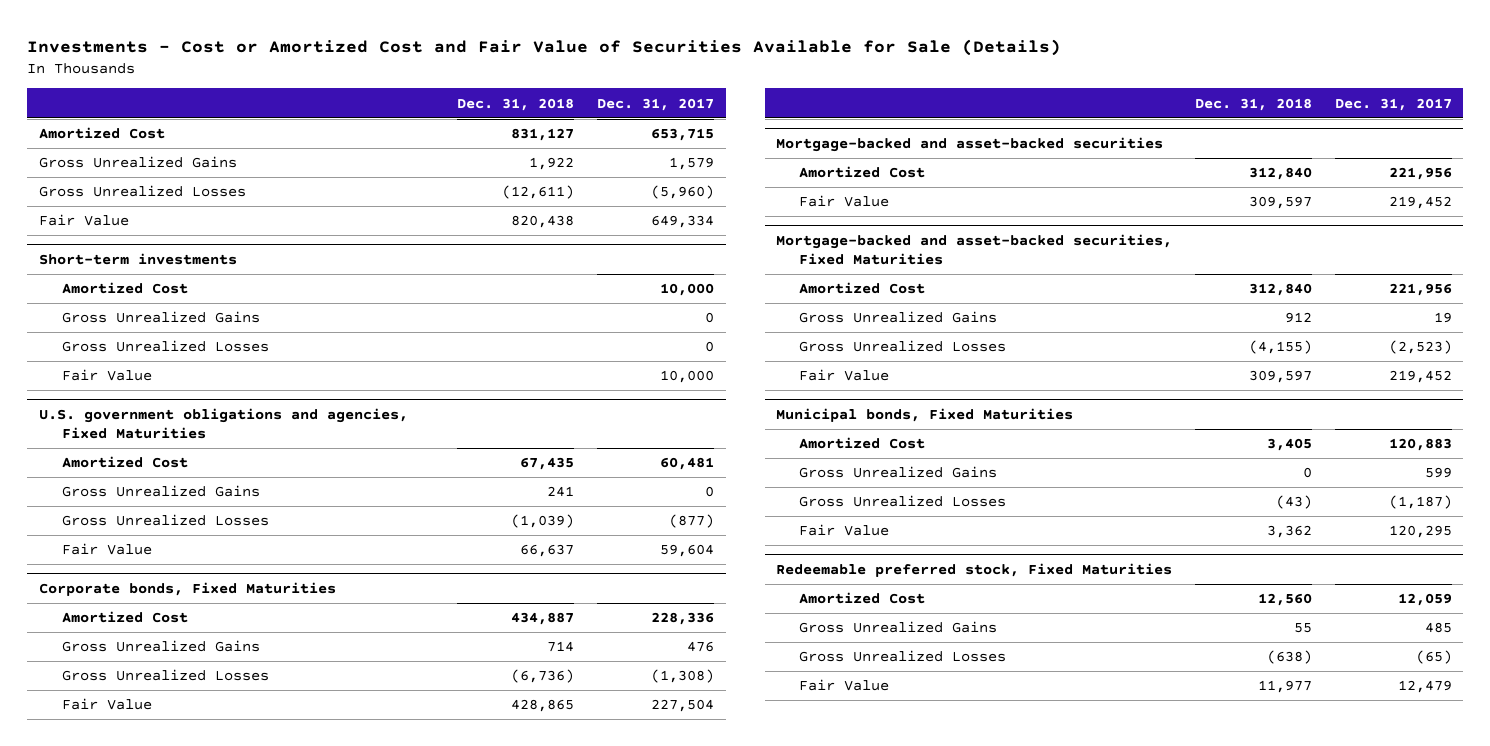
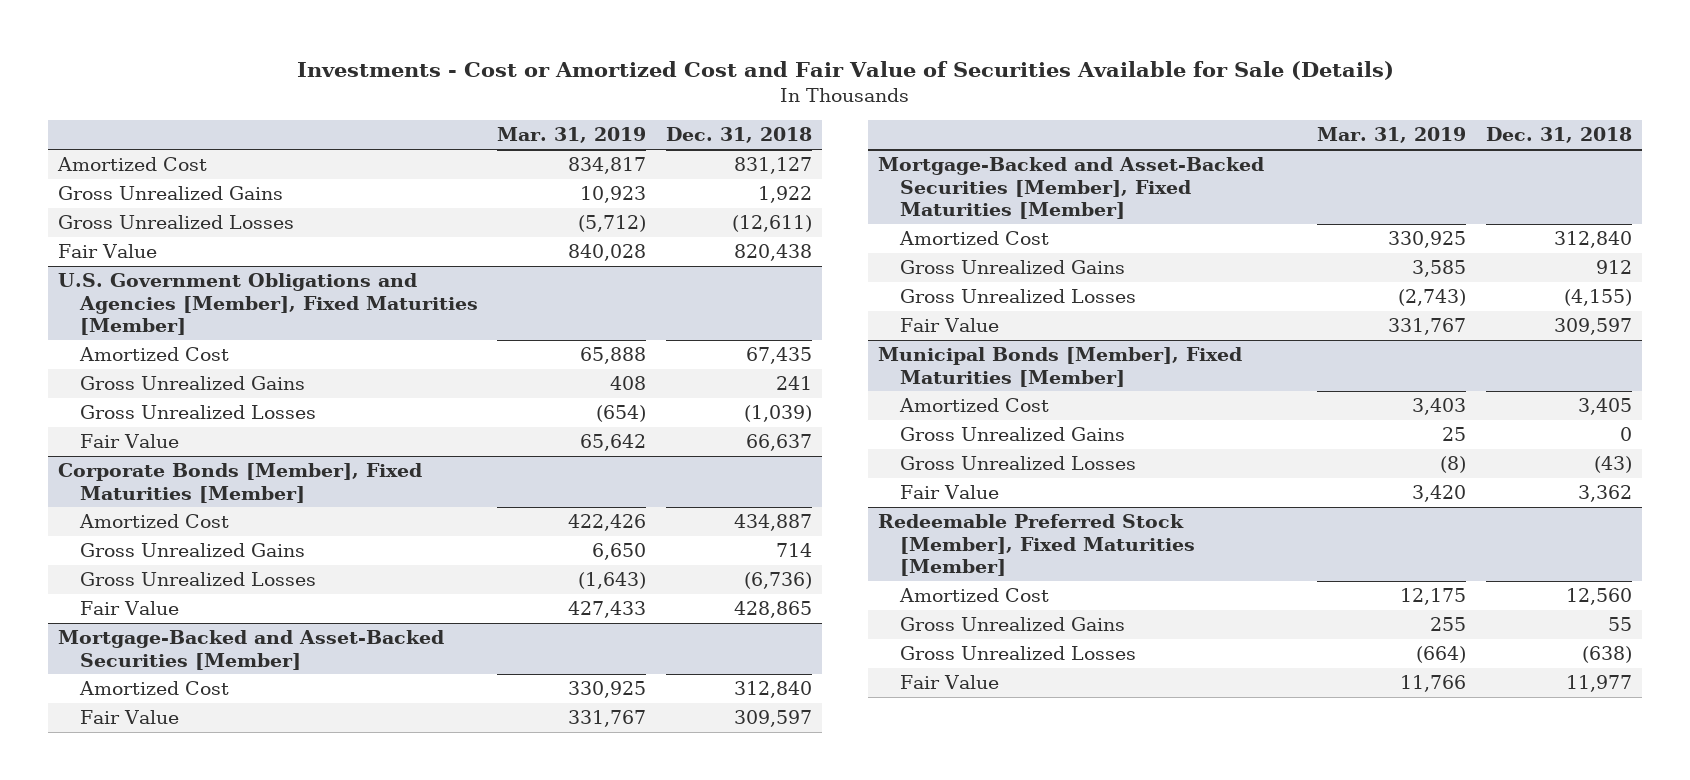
[597,97,715,111] Dec. 31, 2017 -> none
none -> [497,127,647,144] Mar. 31, 2019
[38,252,237,265] Short-term investments -> none
[61,282,188,295] Amortized Cost -> none
[61,311,260,324] Gross Unrealized Gains -> none
[61,340,269,353] Gross Unrealized Losses -> none
[61,369,152,382] Fair Value -> none
[38,407,408,440] U.S. government obligations and agencies, Fixed Maturities -> [57,273,478,335] U.S. Government Obligations and Agencies [Member], Fixed Maturities [Member]
[38,581,336,596] Corporate bonds, Fixed Maturities -> [57,463,422,503] Corporate Bonds [Member], Fixed Maturities [Member]
[776,136,1164,152] Mortgage-backed and asset-backed securities -> [57,630,444,670] Mortgage-Backed and Asset-Backed Securities [Member]
[776,233,1173,266] Mortgage-backed and asset-backed securities, Fixed Maturities -> [877,157,1264,219] Mortgage-Backed and Asset-Backed Securities [Member], Fixed Maturities [Member]
[776,407,1074,422] Municipal bonds, Fixed Maturities -> [877,347,1242,387] Municipal Bonds [Member], Fixed Maturities [Member]
[776,562,1173,577] Redeemable preferred stock, Fixed Maturities -> [877,514,1195,576] Redeemable Preferred Stock [Member], Fixed Maturities [Member]

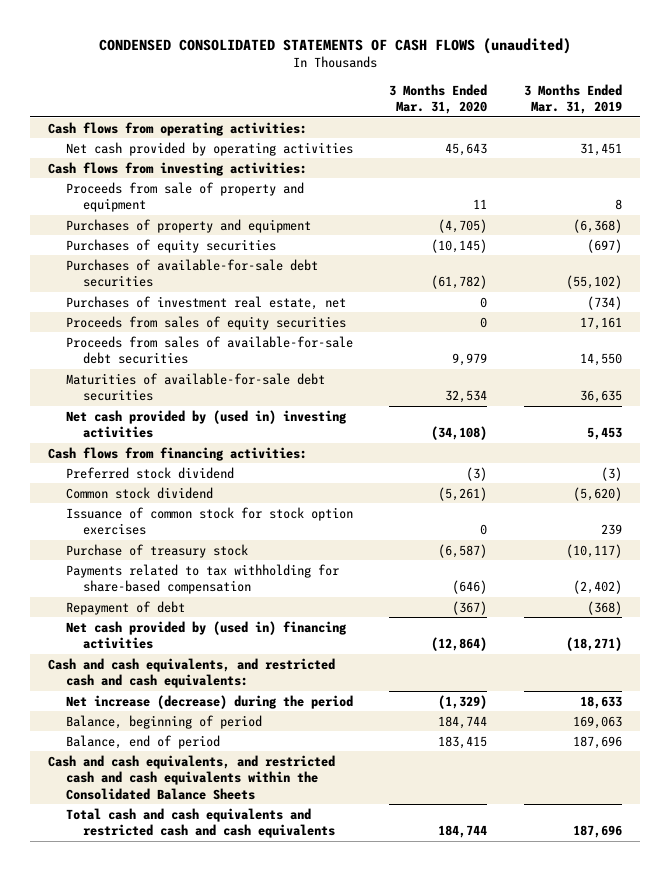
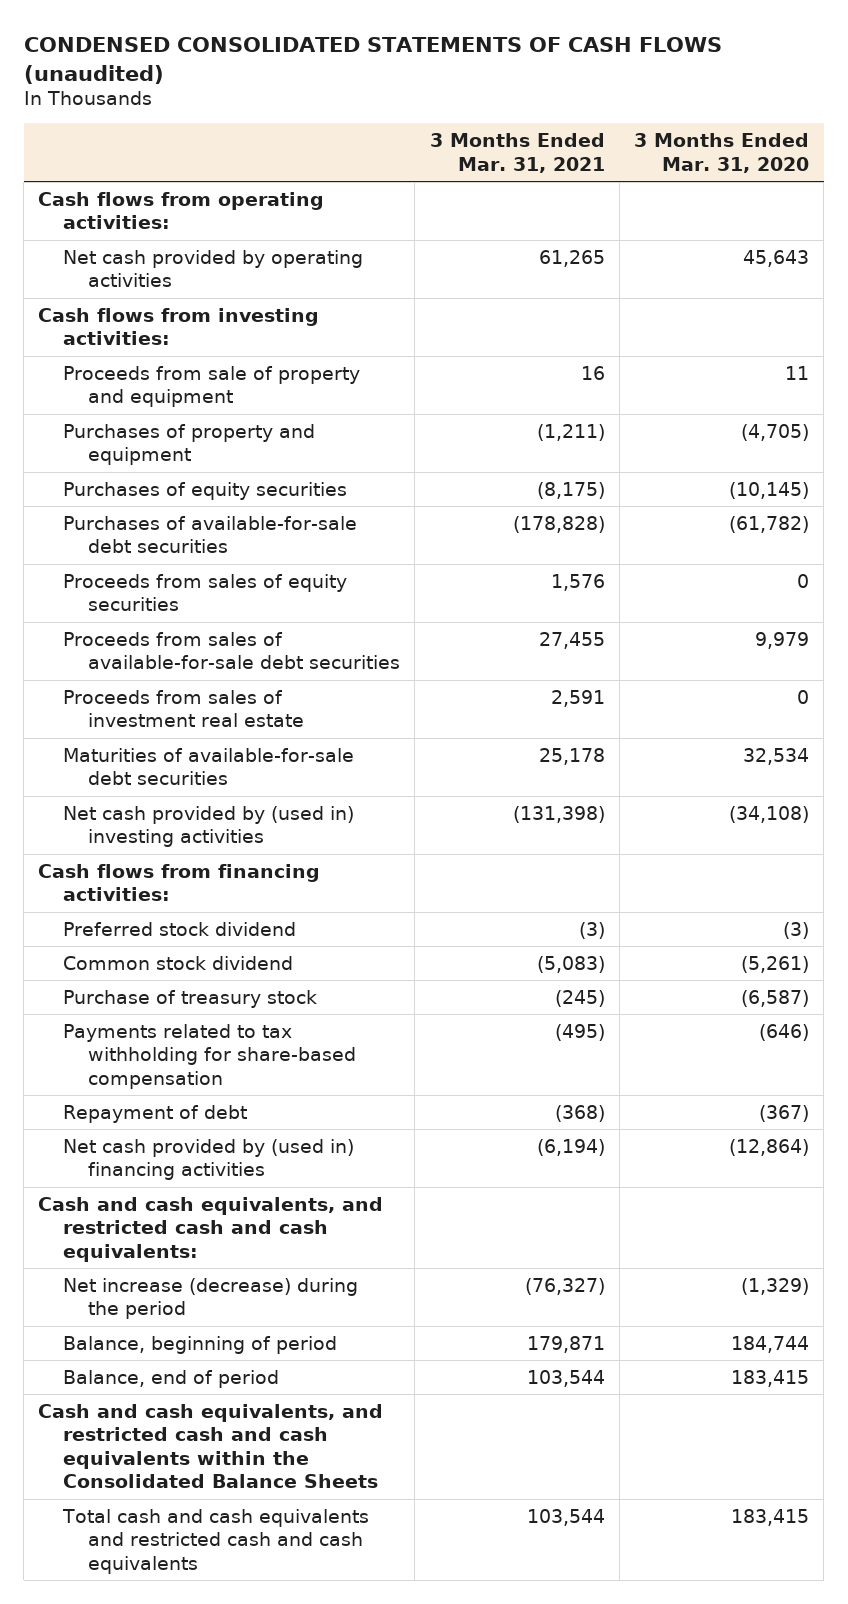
[523,83,622,115] 3 Months Ended Mar. 31, 2019 -> none
none -> [429,133,605,173] 3 Months Ended Mar. 31, 2021
[65,295,346,310] Purchases of investment real estate, net -> none
none -> [63,689,305,728] Proceeds from sales of investment real estate
[65,506,353,536] Issuance of common stock for stock option exercises -> none
[438,825,488,839] 184,744 -> [731,1508,810,1526] 183,415

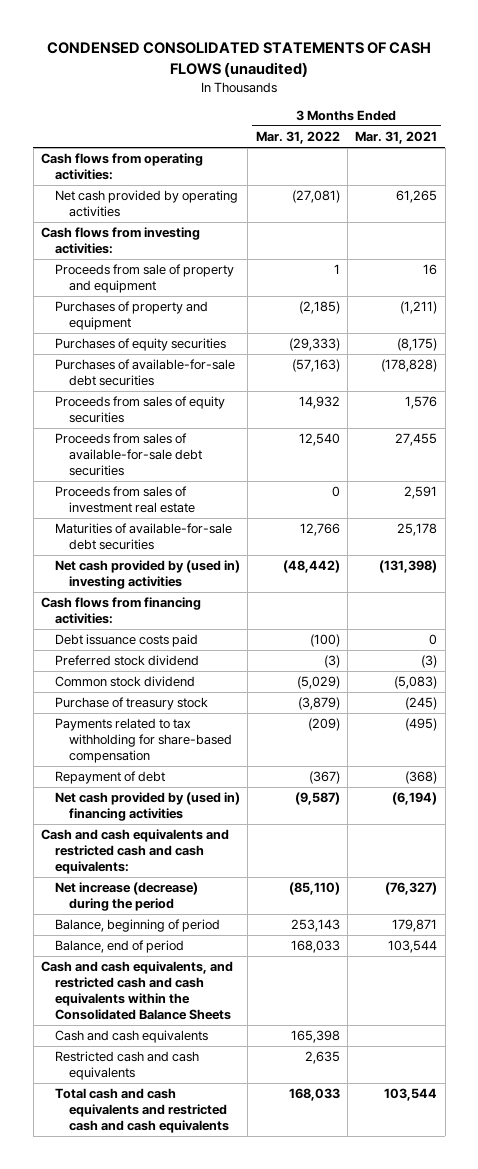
[634,133,810,173] 3 Months Ended Mar. 31, 2020 -> none
none -> [255,131,340,145] Mar. 31, 2022
none -> [55,634,199,648] Debt issuance costs paid
[38,1196,384,1262] Cash and cash equivalents, and restricted cash and cash equivalents: -> [40,829,229,874] Cash and cash equivalents and restricted cash and cash equivalents:
none -> [55,1030,209,1044] Cash and cash equivalents
none -> [55,1051,200,1081] Restricted cash and cash equivalents

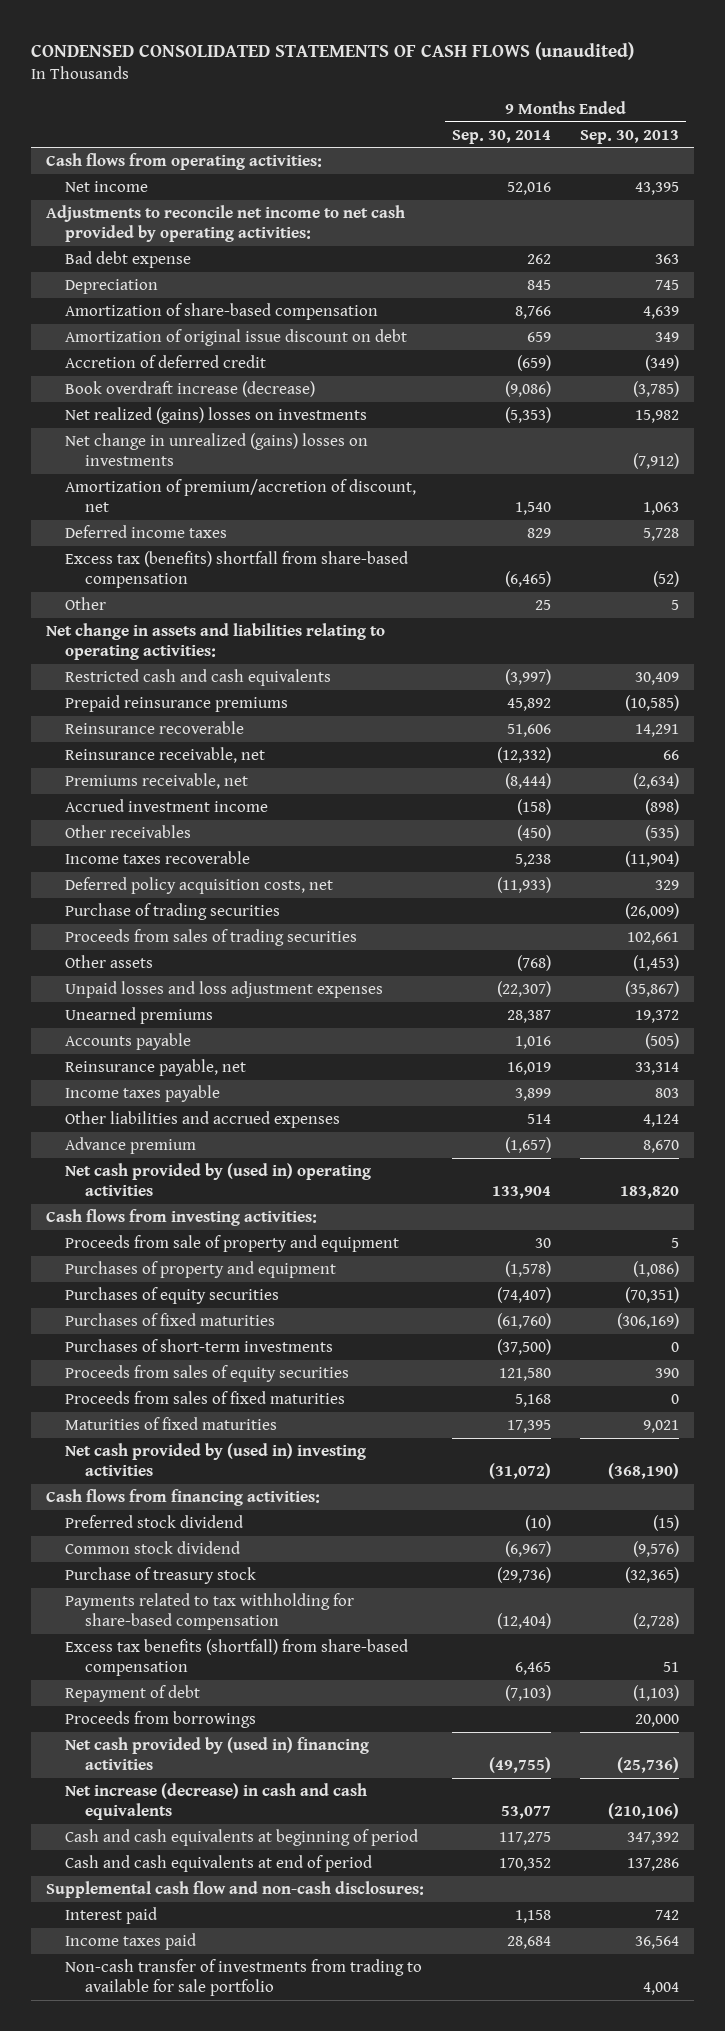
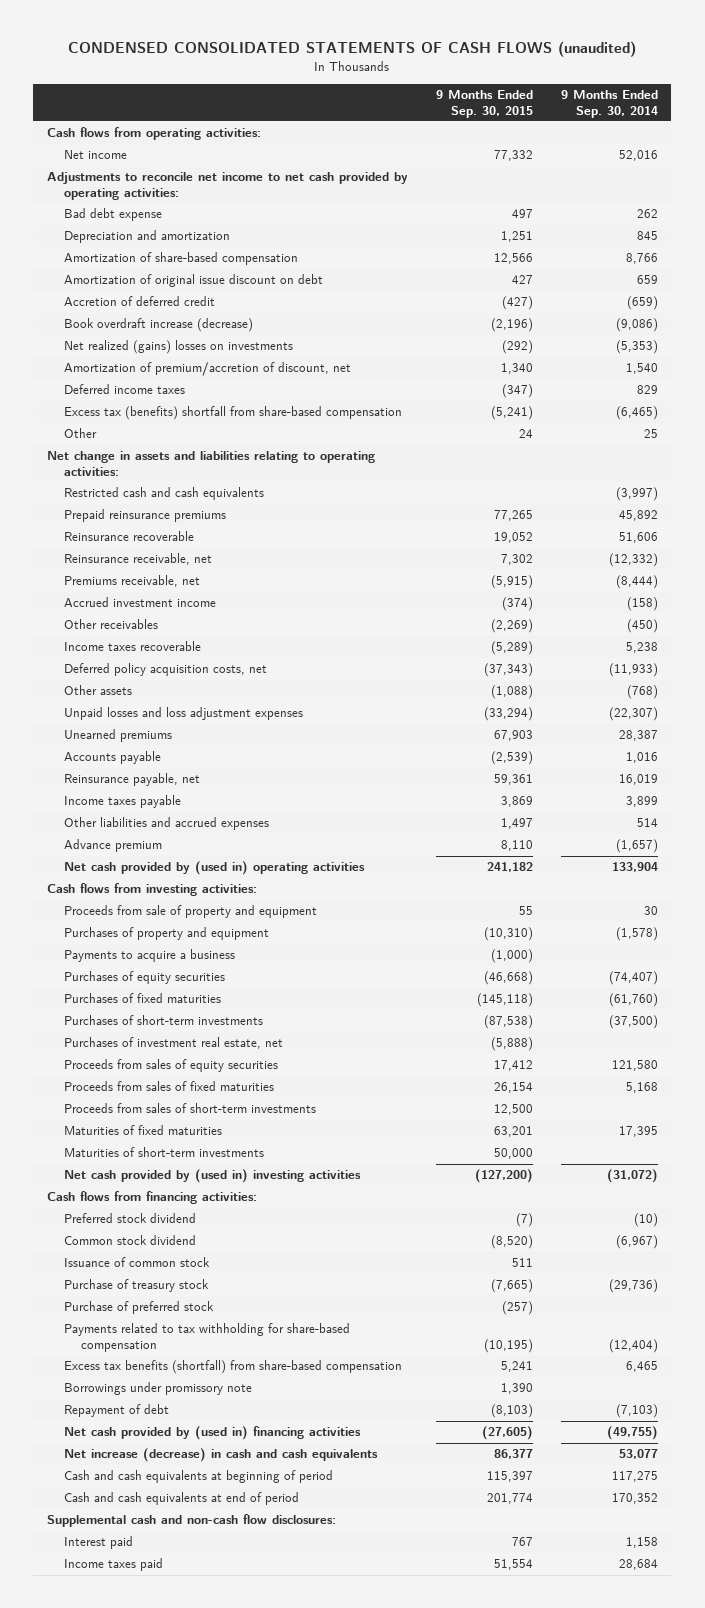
[580,129,680,144] Sep. 30, 2013 -> none
none -> [435,90,533,118] 9 Months Ended Sep. 30, 2015
[65,279,159,295] Depreciation -> [64,230,231,244] Depreciation and amortization
[65,433,369,467] Net change in unrealized (gains) losses on investments -> none
[65,903,281,921] Purchase of trading securities -> none
[65,929,358,947] Proceeds from sales of trading securities -> none
none -> [64,949,236,963] Payments to acquire a business
none -> [64,1037,284,1050] Purchases of investment real estate, net
none -> [64,1103,317,1114] Proceeds from sales of short-term investments
none -> [64,1147,265,1158] Maturities of short-term investments
none -> [64,1257,211,1268] Issuance of common stock
none -> [64,1301,215,1315] Purchase of preferred stock
none -> [64,1382,253,1396] Borrowings under promissory note
[65,1711,257,1729] Proceeds from borrowings -> none
[45,1881,424,1899] Supplemental cash flow and non-cash disclosures: -> [46,1514,336,1528] Supplemental cash and non-cash flow disclosures:
[65,1959,423,1997] Non-cash transfer of investments from trading to available for sale portfolio -> none

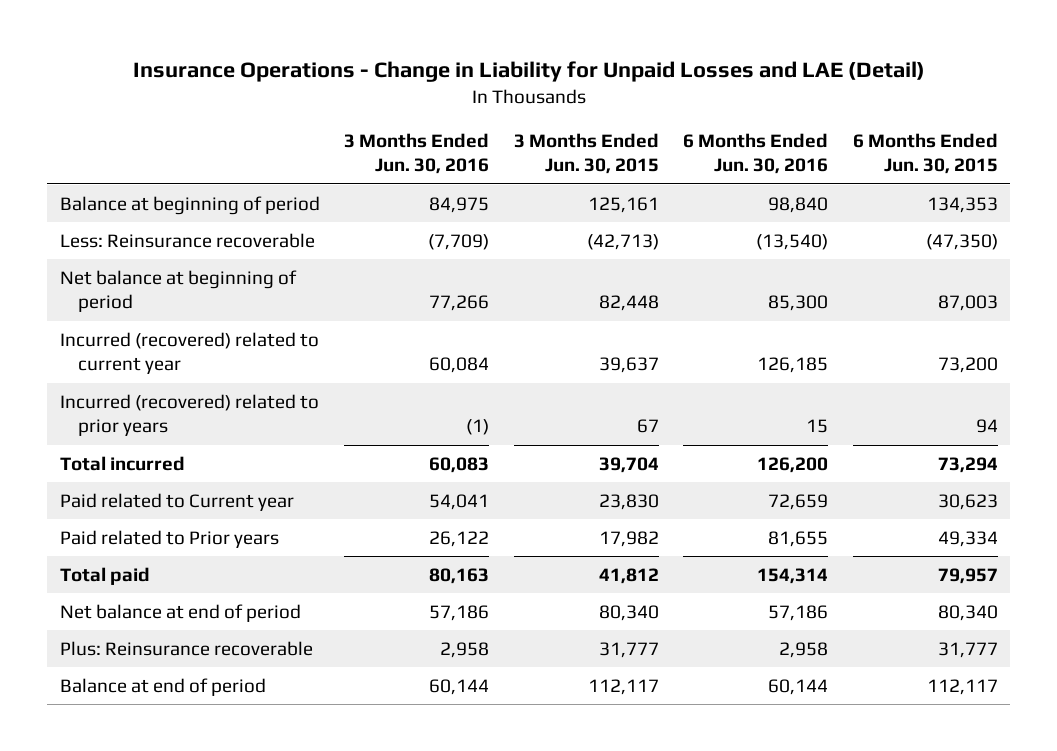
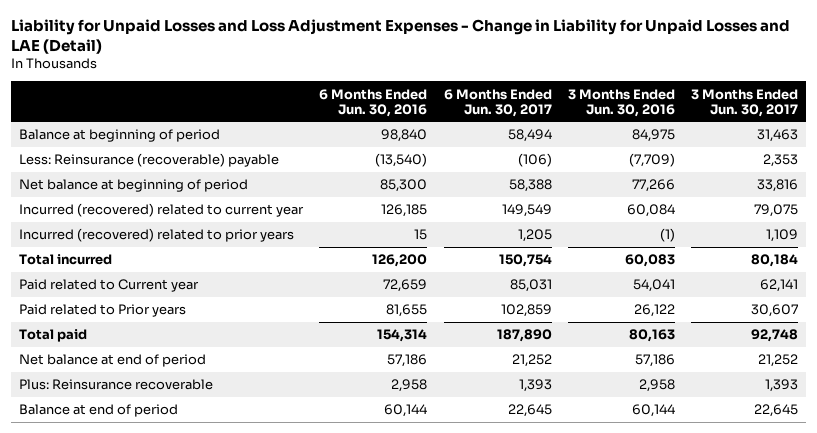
[132,61,925,83] Insurance Operations - Change in Liability for Unpaid Losses and LAE (Detail) -> [10,18,790,55] Liability for Unpaid Losses and Loss Adjustment Expenses - Change in Liability for Unpaid Losses and LAE (Detail)
[513,132,659,175] 3 Months Ended Jun. 30, 2015 -> none
[852,132,998,175] 6 Months Ended Jun. 30, 2015 -> none
none -> [443,88,552,117] 6 Months Ended Jun. 30, 2017
none -> [691,88,799,117] 3 Months Ended Jun. 30, 2017
[59,232,315,248] Less: Reinsurance recoverable -> [19,153,280,168] Less: Reinsurance (recoverable) payable

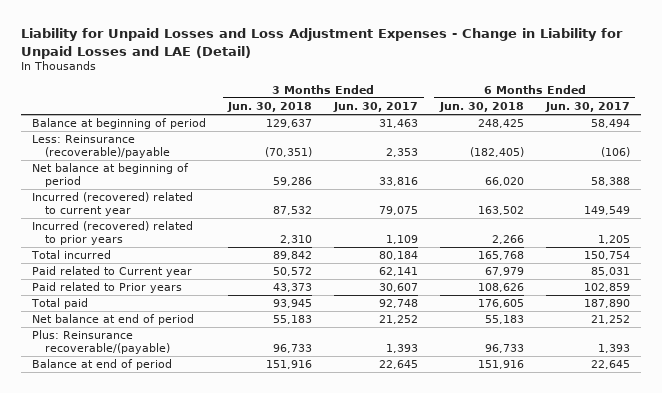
[319,88,428,117] 6 Months Ended Jun. 30, 2016 -> none
[567,88,675,117] 3 Months Ended Jun. 30, 2016 -> none
none -> [227,102,313,113] Jun. 30, 2018
none -> [438,102,524,113] Jun. 30, 2018
[19,153,280,168] Less: Reinsurance (recoverable) payable -> [32,135,171,159] Less: Reinsurance (recoverable)/payable
[19,379,214,391] Plus: Reinsurance recoverable -> [32,330,171,355] Plus: Reinsurance recoverable/(payable)

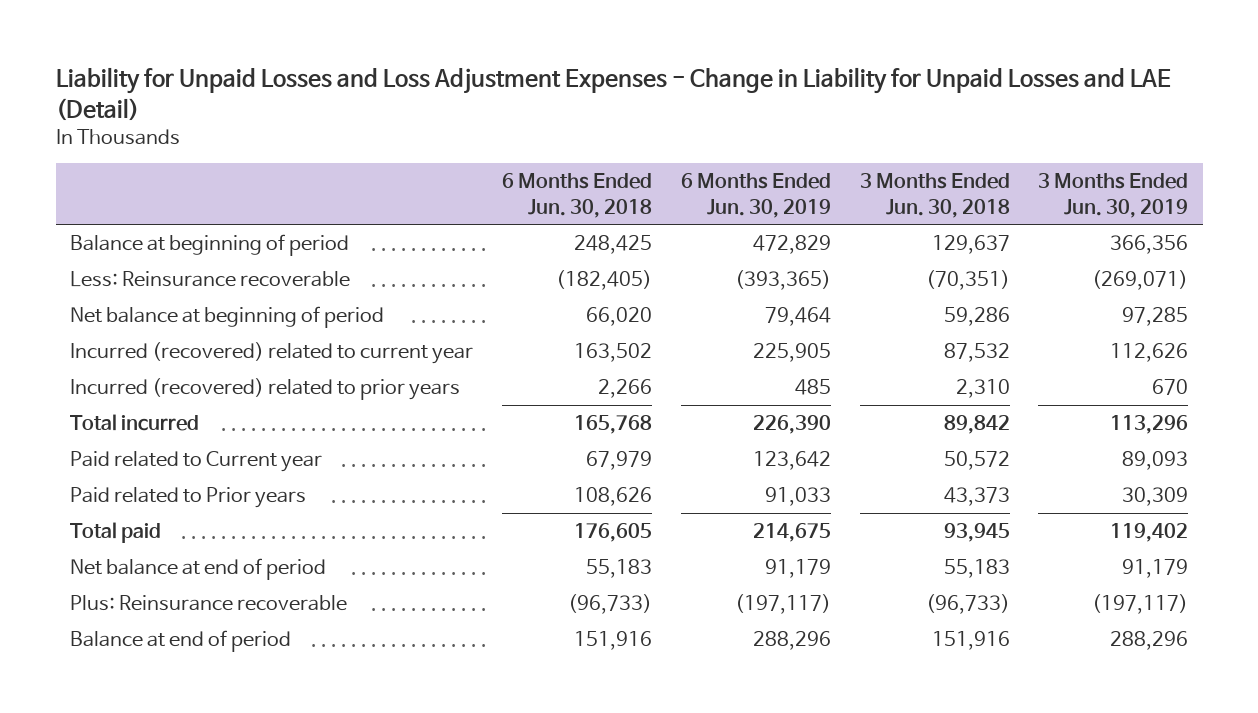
[333,102,419,113] Jun. 30, 2017 -> none
[544,102,630,113] Jun. 30, 2017 -> none
none -> [680,173,831,218] 6 Months Ended Jun. 30, 2019
none -> [1038,173,1189,218] 3 Months Ended Jun. 30, 2019
[32,135,171,159] Less: Reinsurance (recoverable)/payable -> [70,270,351,287] Less: Reinsurance recoverable
[32,330,171,355] Plus: Reinsurance recoverable/(payable) -> [70,594,348,611] Plus: Reinsurance recoverable
[273,344,313,354] 96,733 -> [925,593,1010,614] (96,733)
[484,344,524,354] 96,733 -> [567,593,652,614] (96,733)

